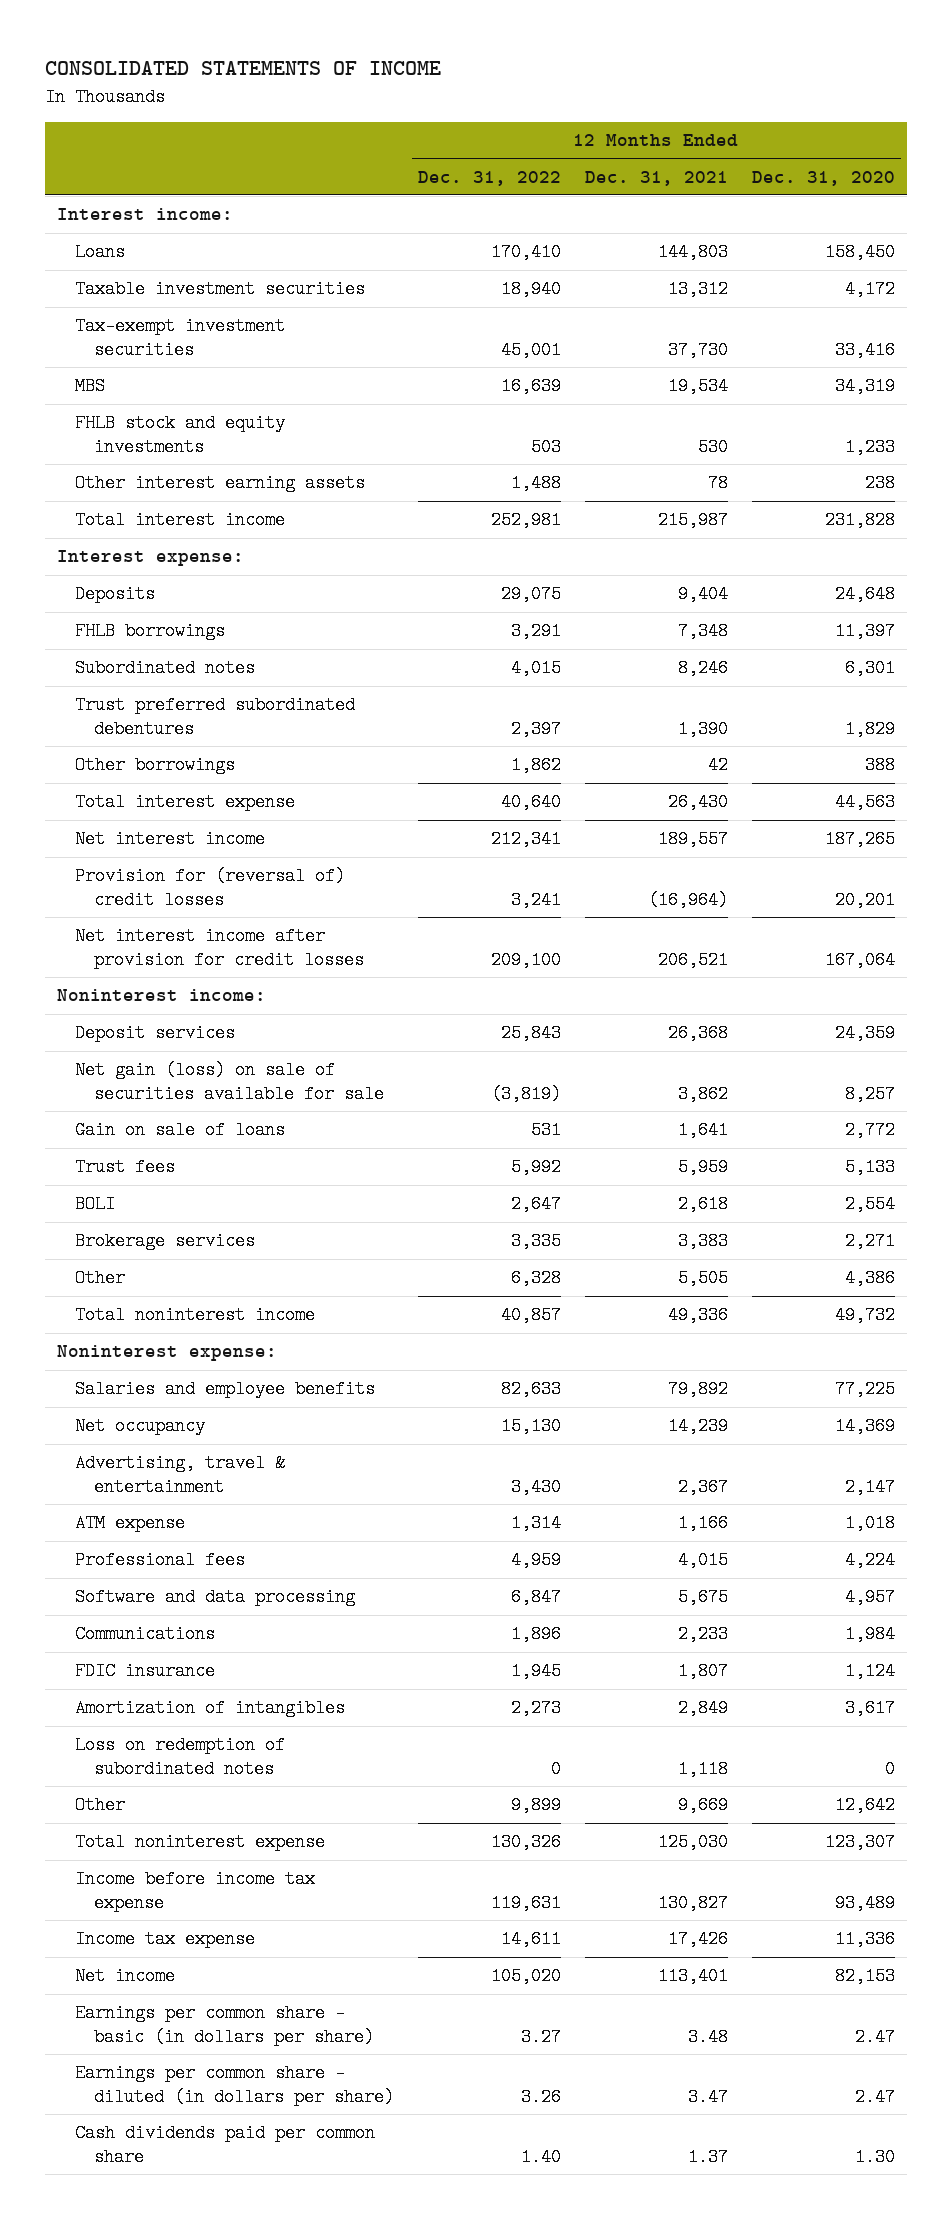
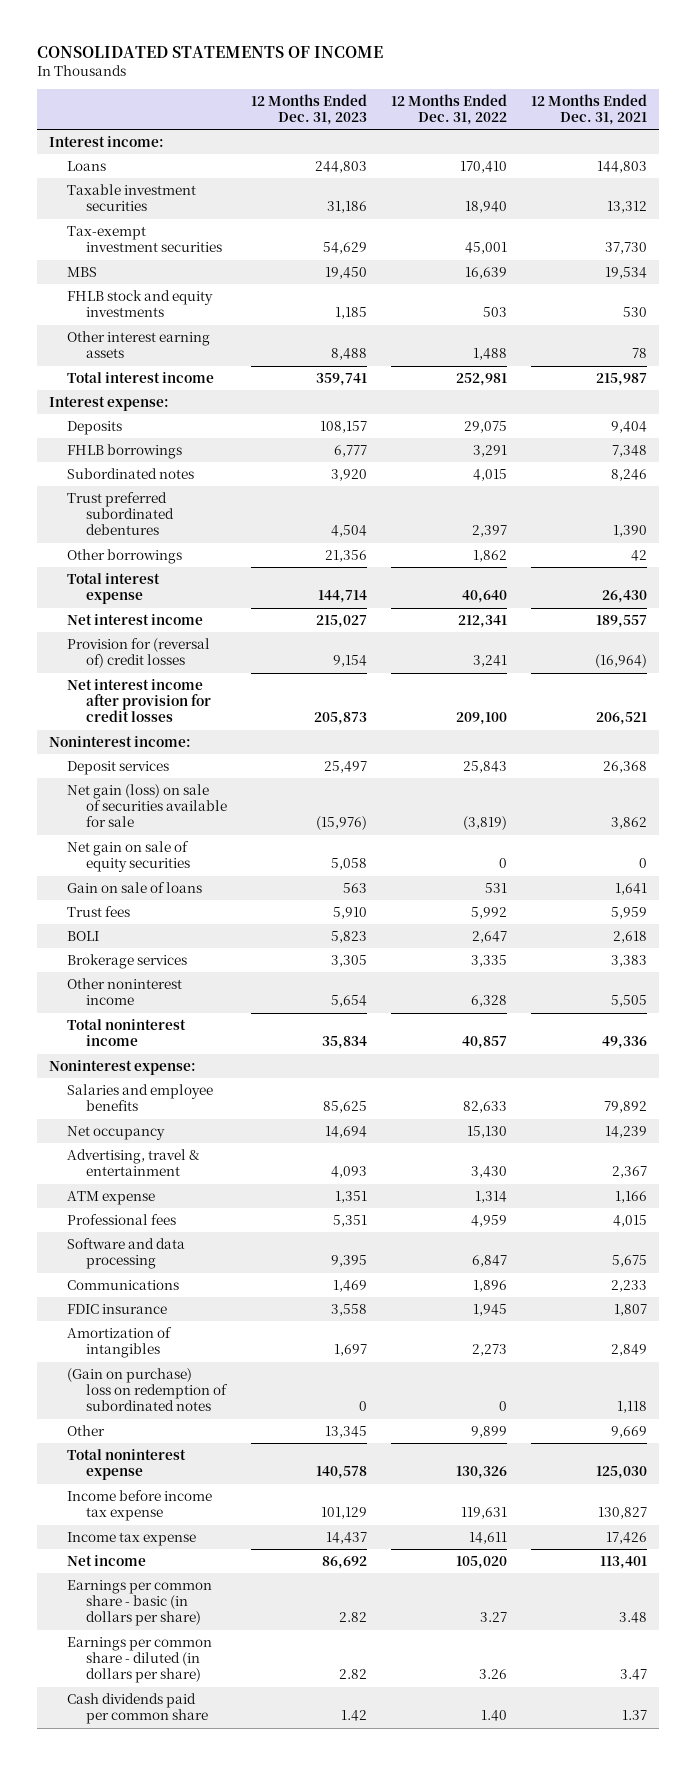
[752,170,896,186] Dec. 31, 2020 -> none
none -> [250,94,367,126] 12 Months Ended Dec. 31, 2023
none -> [67,841,190,873] Net gain on sale of equity securities
[75,1269,126,1288] Other -> [67,978,183,1006] Other noninterest income
[75,1736,286,1778] Loss on redemption of subordinated notes -> [67,1368,228,1412] (Gain on purchase) loss on redemption of subordinated notes

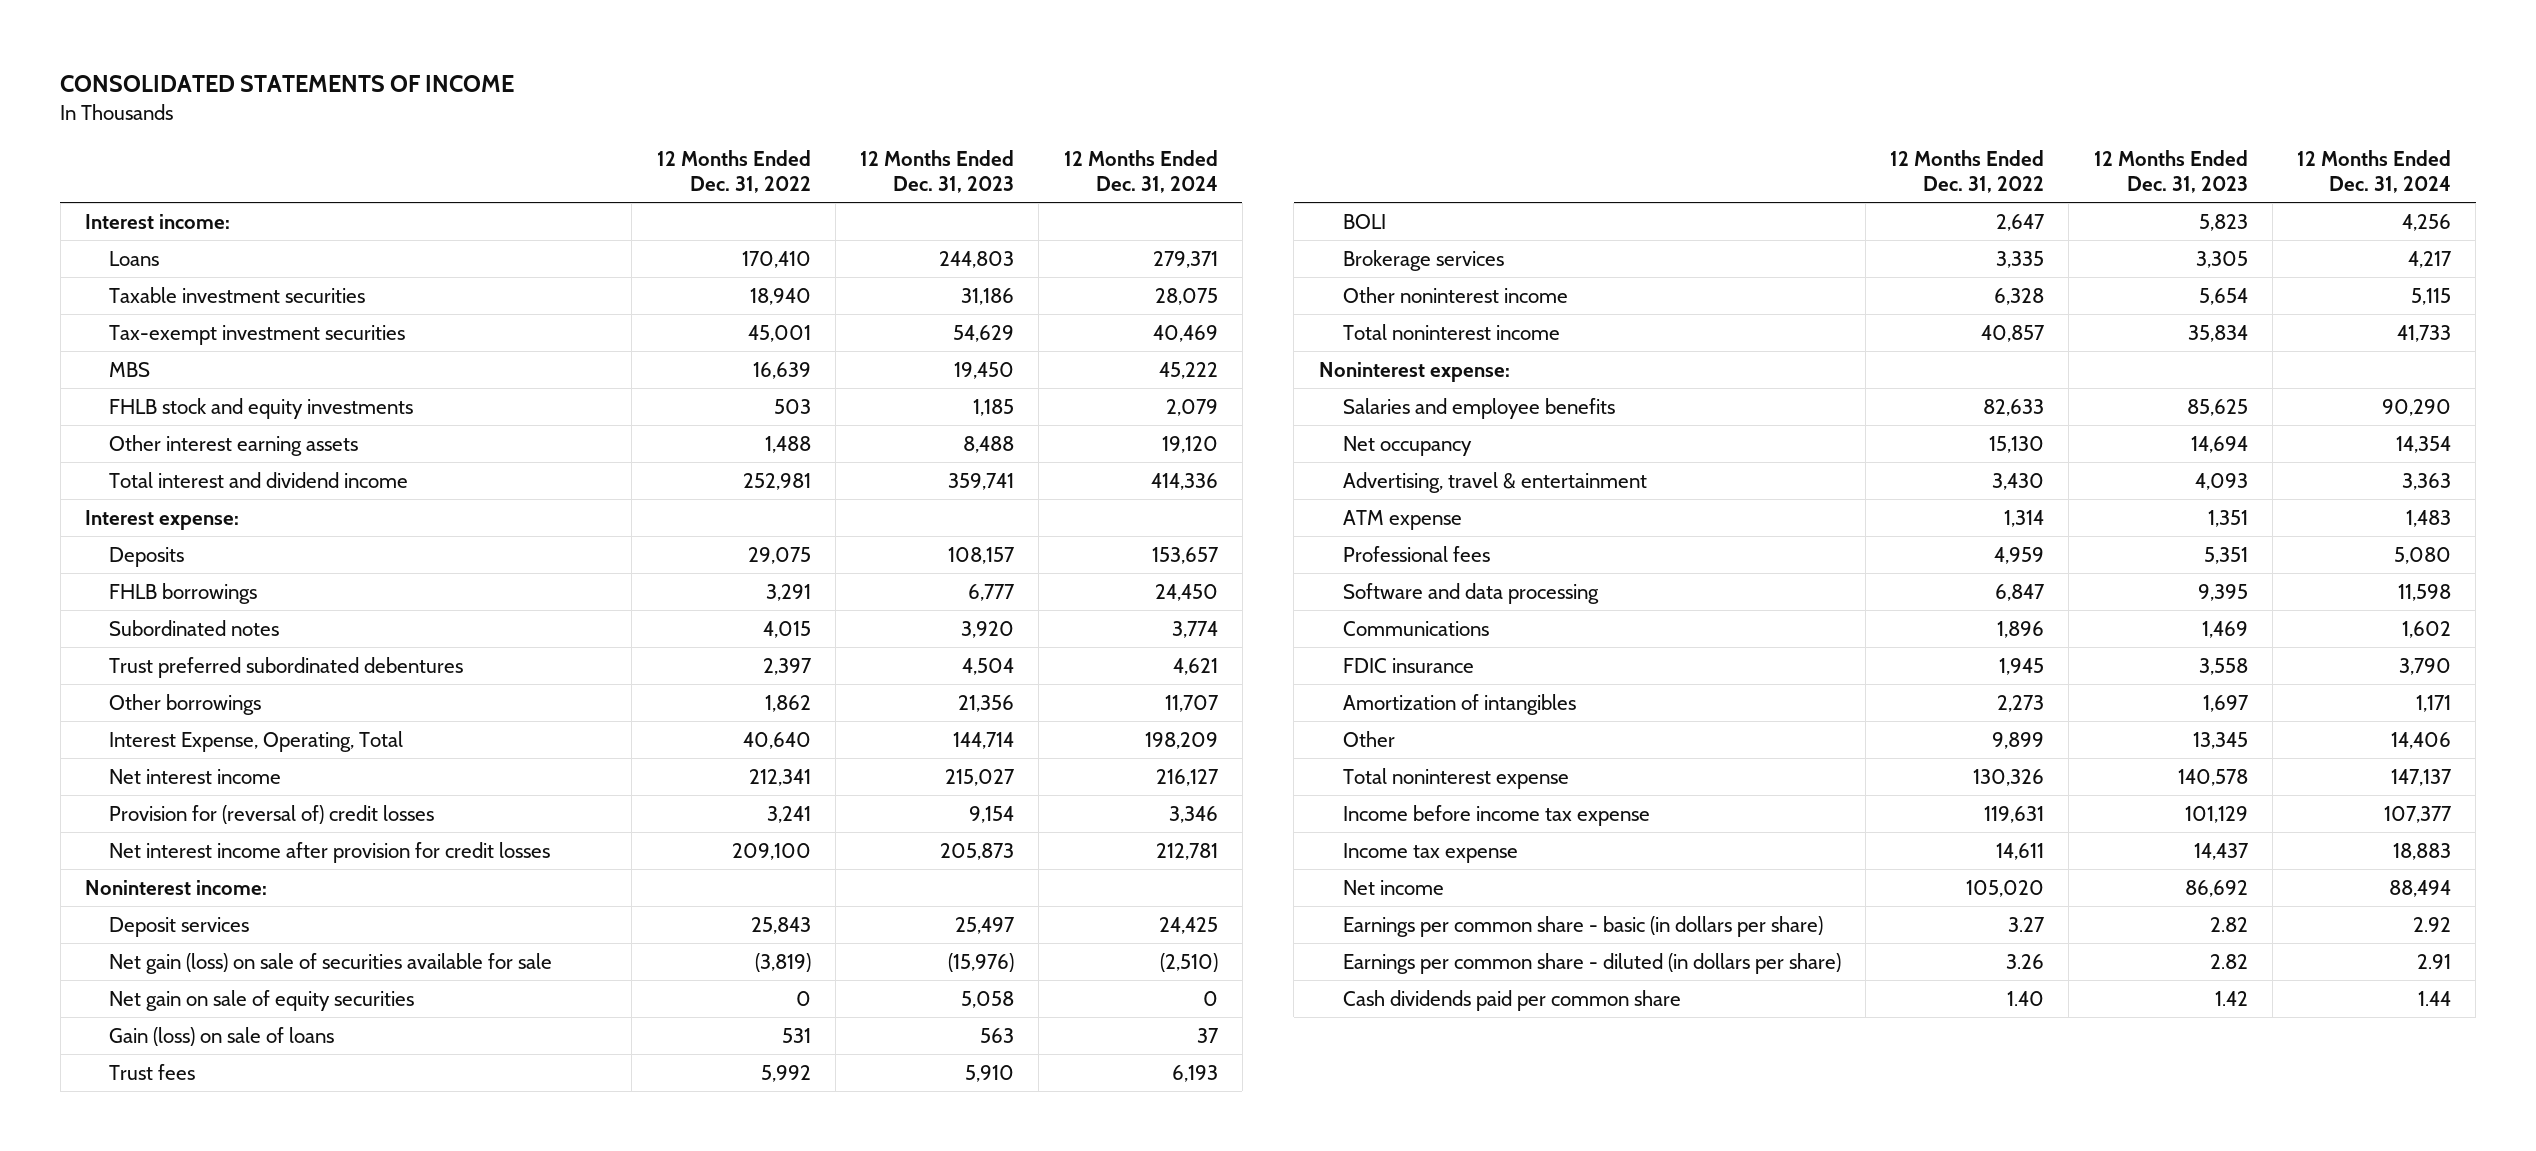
[531,94,648,126] 12 Months Ended Dec. 31, 2021 -> none
none -> [1063,150,1218,193] 12 Months Ended Dec. 31, 2024
[67,372,215,384] Total interest income -> [109,471,409,488] Total interest and dividend income
[67,573,161,605] Total interest expense -> [109,730,404,752] Interest Expense, Operating, Total
[67,882,203,894] Gain on sale of loans -> [109,1026,335,1046] Gain (loss) on sale of loans
[67,1368,228,1412] (Gain on purchase) loss on redemption of subordinated notes -> none

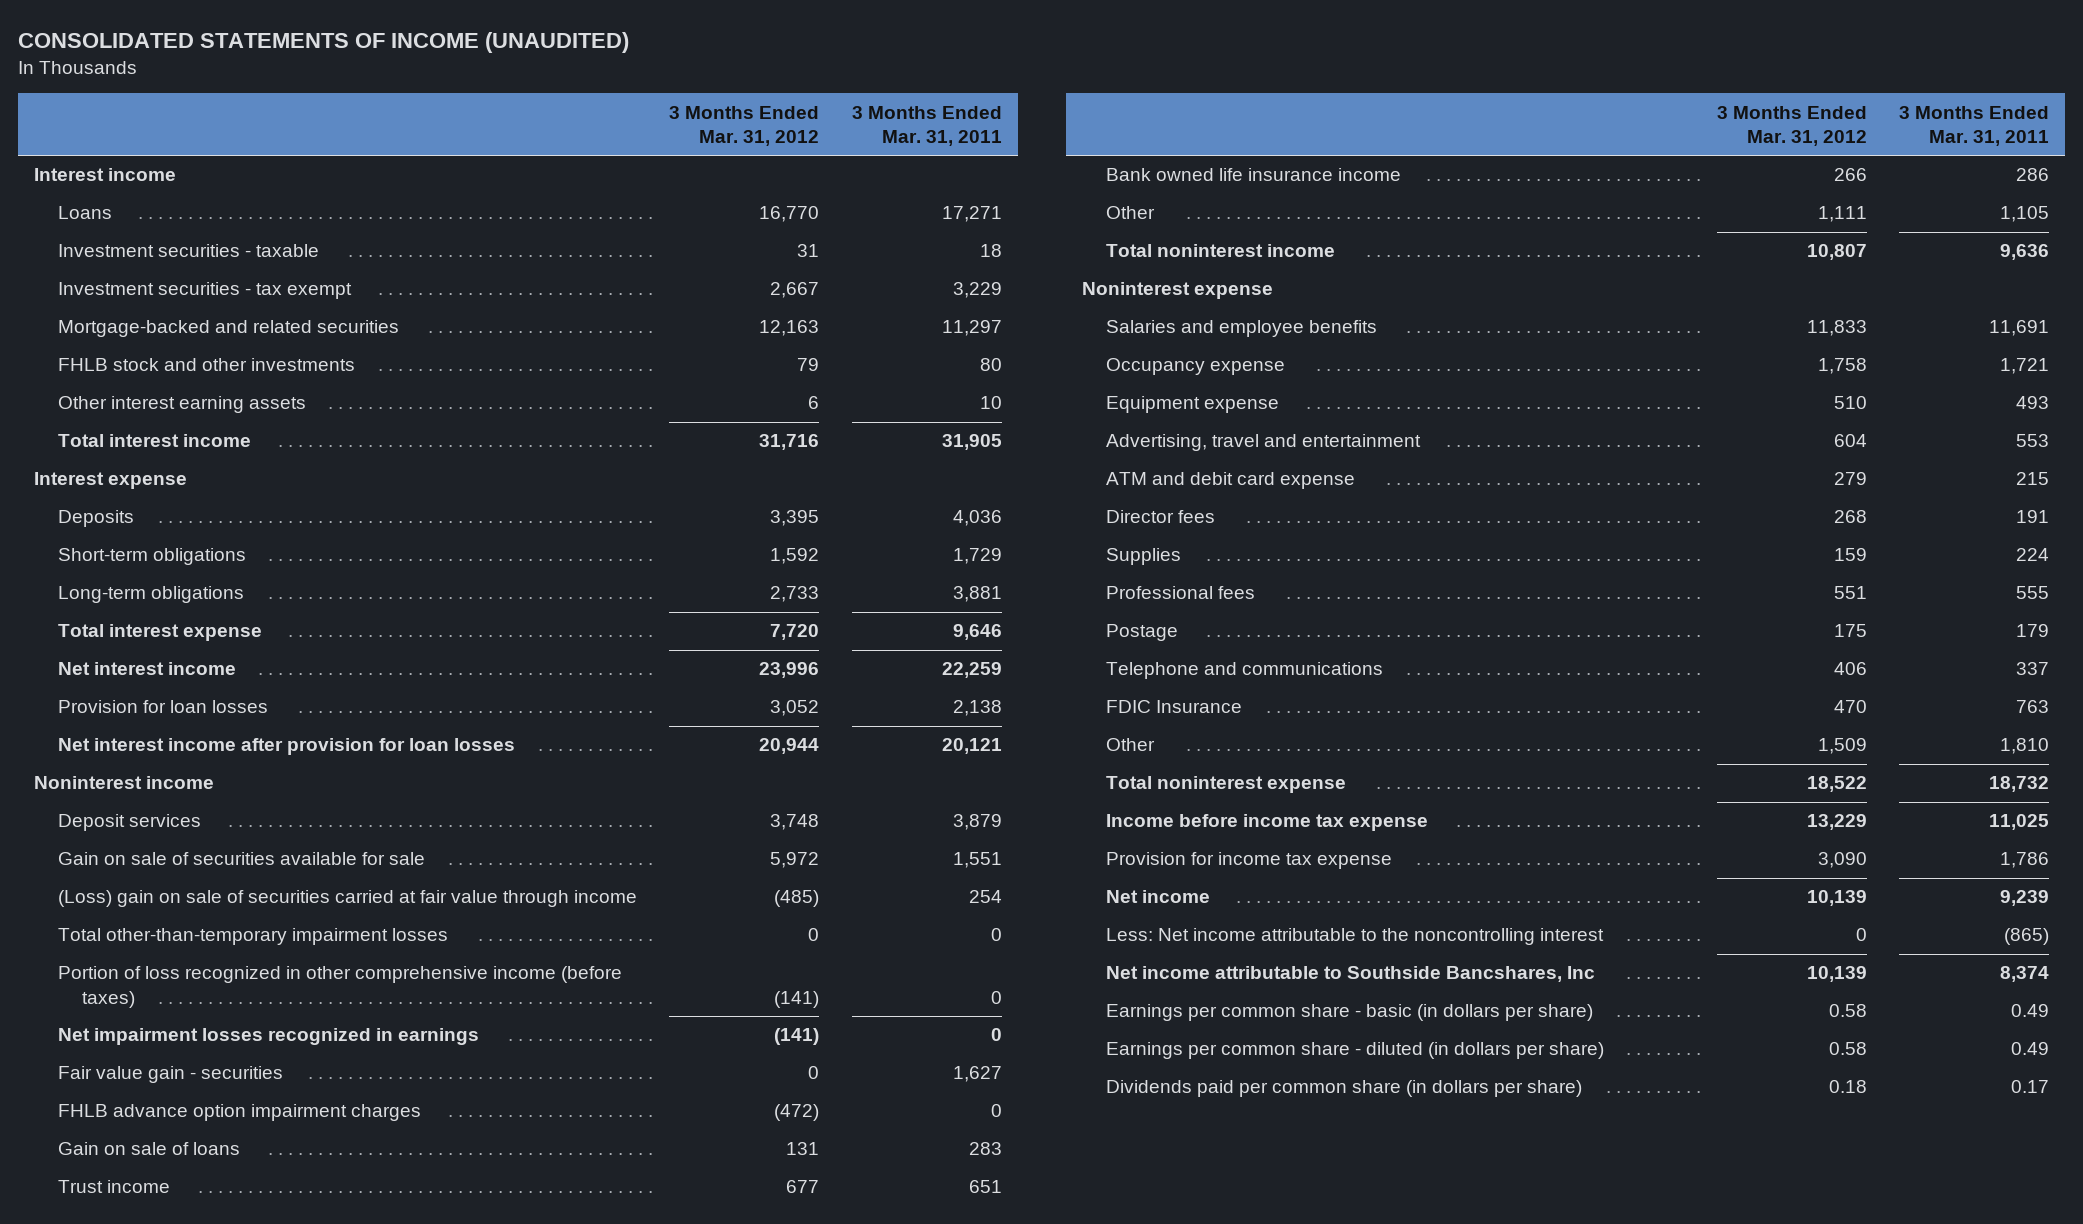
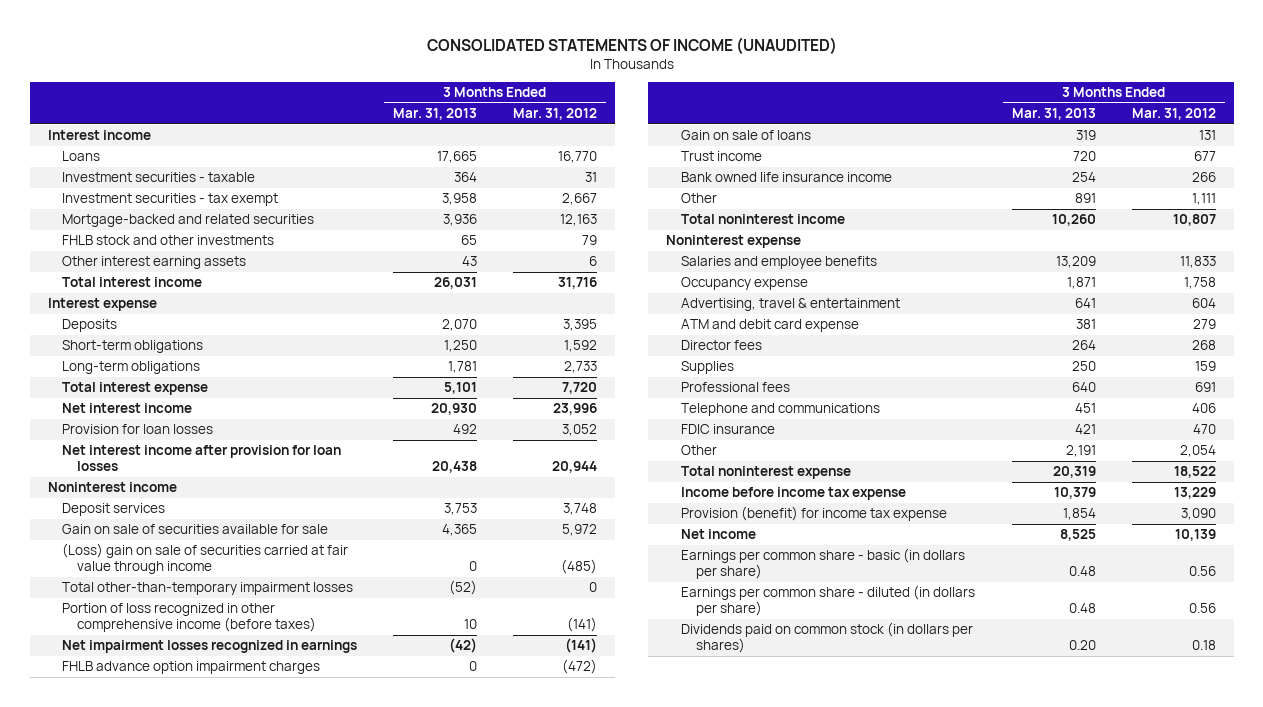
[851,105,1002,146] 3 Months Ended Mar. 31, 2011 -> none
none -> [393,108,478,121] Mar. 31, 2013
[58,1066,284,1084] Fair value gain - securities -> none
[1105,396,1279,414] Equipment expense -> none
[1105,434,1421,452] Advertising, travel and entertainment -> [681,298,901,312] Advertising, travel & entertainment
[1105,624,1178,642] Postage -> none
[1833,586,1867,600] 551 -> [1194,382,1216,393] 691
[1105,700,1242,714] FDIC Insurance -> [681,424,776,435] FDIC insurance
[1817,738,1867,755] 1,509 -> [1179,445,1216,458] 2,054
[1105,852,1392,870] Provision for income tax expense -> [681,506,948,522] Provision (benefit) for income tax expense
[1105,928,1604,946] Less: Net income attributable to the noncontrolling interest -> none
[1105,966,1595,983] Net income attributable to Southside Bancshares, Inc -> none
[1828,1004,1867,1018] 0.58 -> [1188,566,1216,577] 0.56
[1828,1042,1867,1056] 0.58 -> [1188,603,1216,614] 0.56
[1105,1080,1582,1098] Dividends paid per common share (in dollars per share) -> [681,622,974,654] Dividends paid on common stock (in dollars per shares)

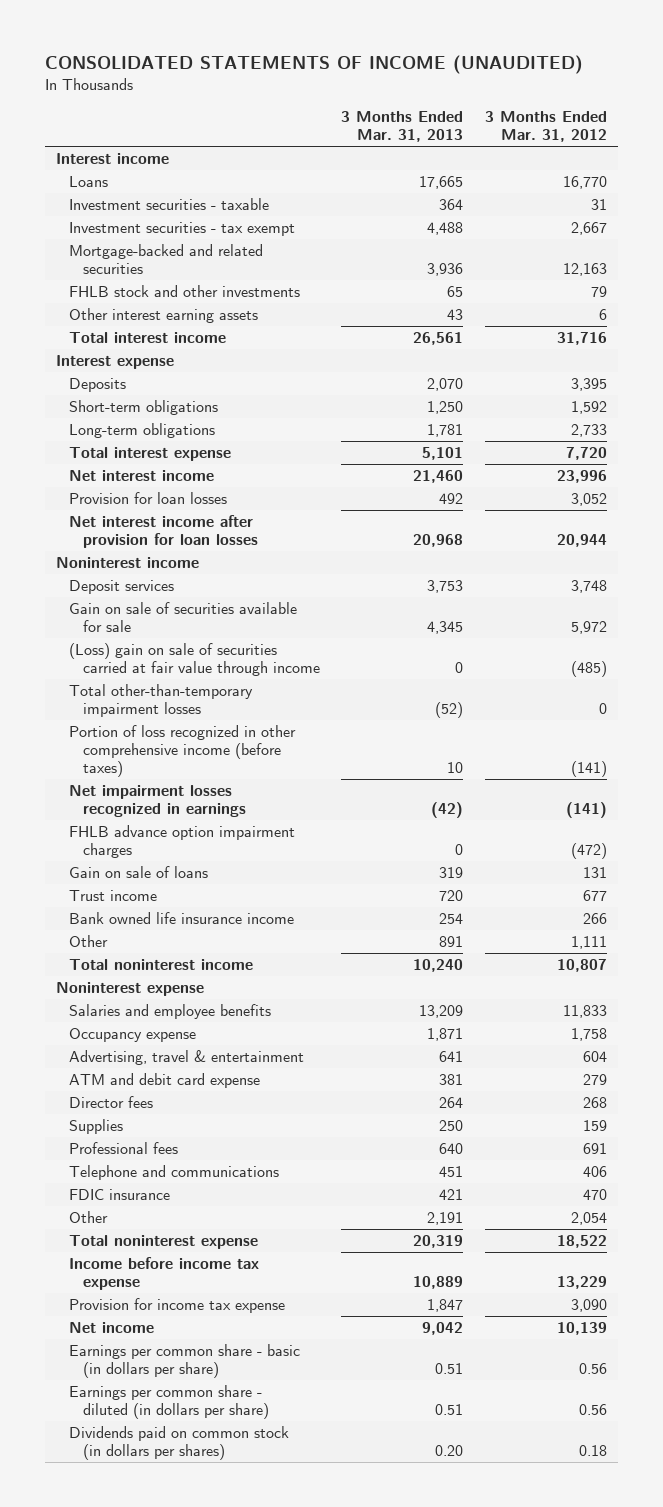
[442,193,478,206] 3,958 -> [427,221,464,235] 4,488
[434,277,478,290] 26,031 -> [413,331,464,345] 26,561
[431,403,478,416] 20,930 -> [413,469,464,483] 21,460
[432,461,478,474] 20,438 -> [413,534,464,548] 20,968
[442,524,478,537] 4,365 -> [427,621,464,635] 4,345
[1052,214,1097,227] 10,260 -> [413,958,464,972] 10,240
[1054,487,1097,500] 10,379 -> [413,1276,464,1290] 10,889
[681,506,948,522] Provision (benefit) for income tax expense -> [69,1297,286,1313] Provision for income tax expense
[1063,508,1097,521] 1,854 -> [427,1298,464,1312] 1,847
[1060,529,1097,542] 8,525 -> [422,1321,464,1335] 9,042
[1069,566,1097,577] 0.48 -> [435,1363,464,1375] 0.51
[1069,603,1097,614] 0.48 -> [435,1404,464,1416] 0.51

